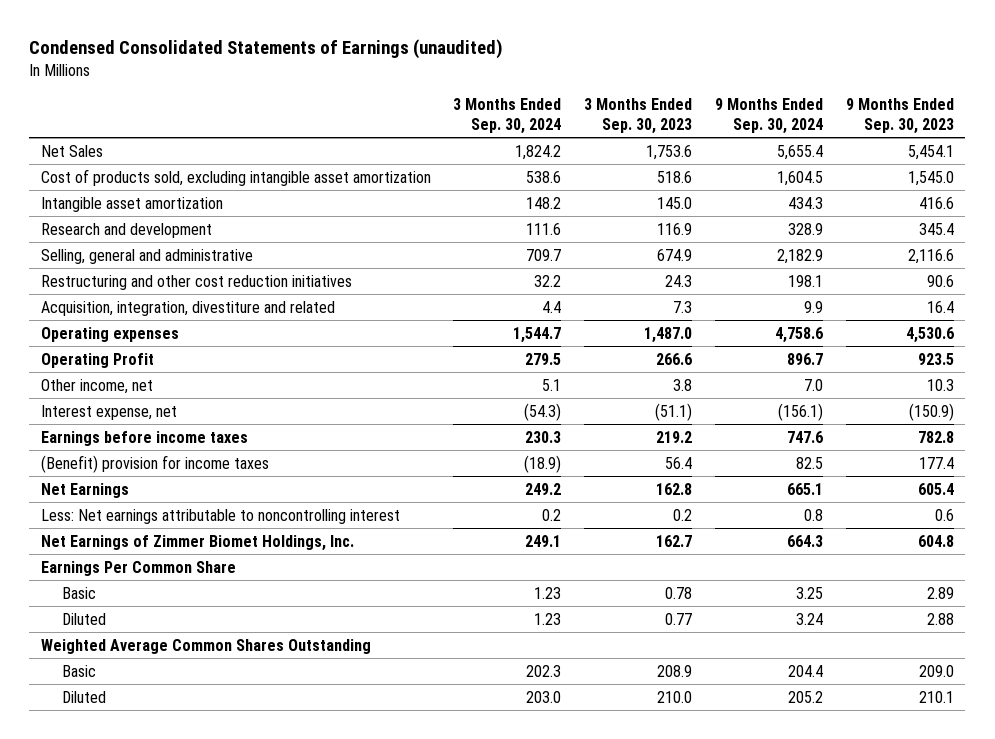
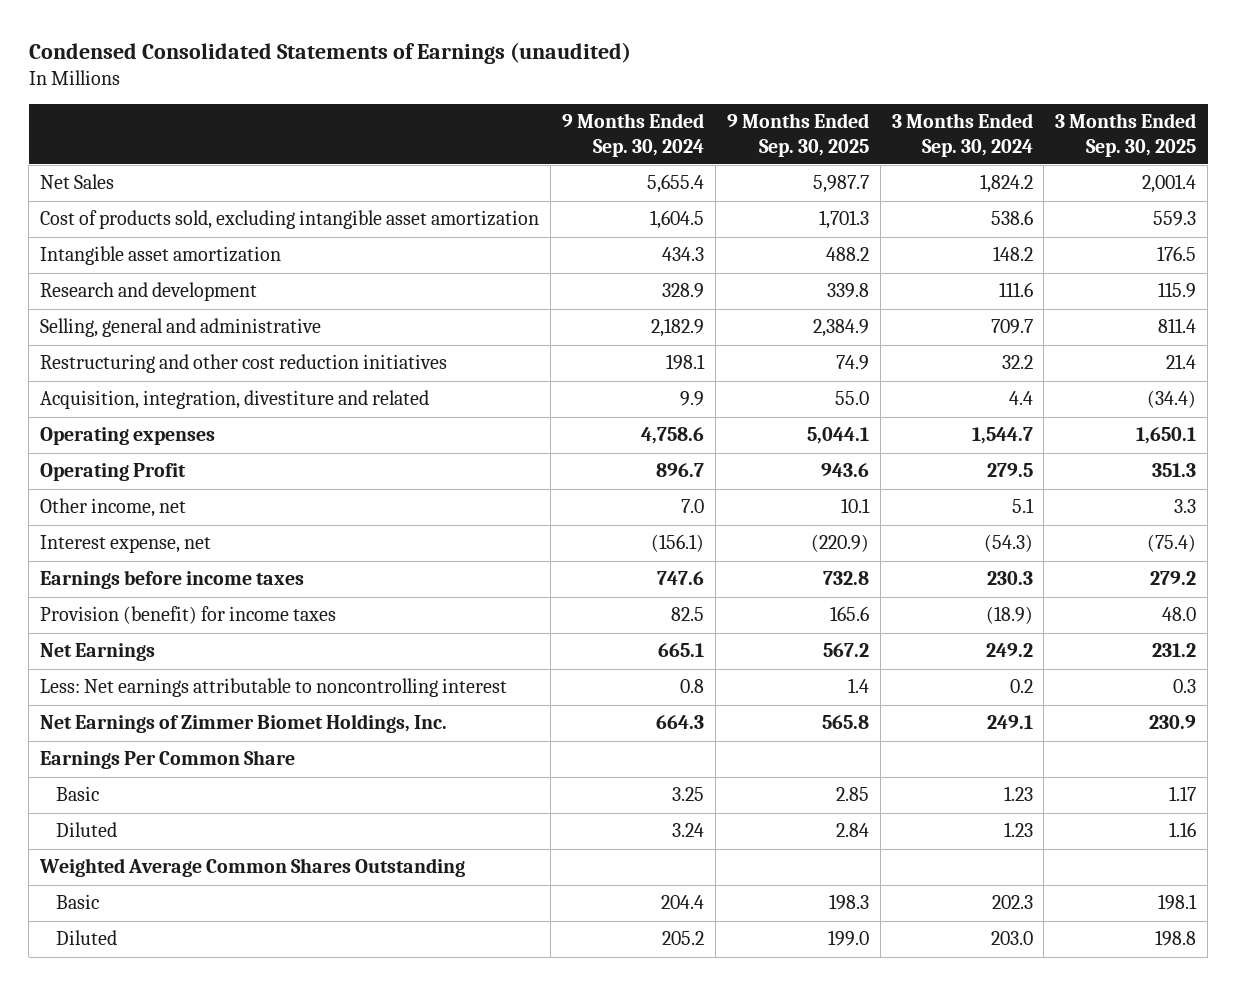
[584,98,693,134] 3 Months Ended Sep. 30, 2023 -> none
[845,98,954,134] 9 Months Ended Sep. 30, 2023 -> none
none -> [726,113,869,157] 9 Months Ended Sep. 30, 2025
none -> [1055,113,1197,157] 3 Months Ended Sep. 30, 2025
[40,454,269,473] (Benefit) provision for income taxes -> [40,606,337,625] Provision (benefit) for income taxes

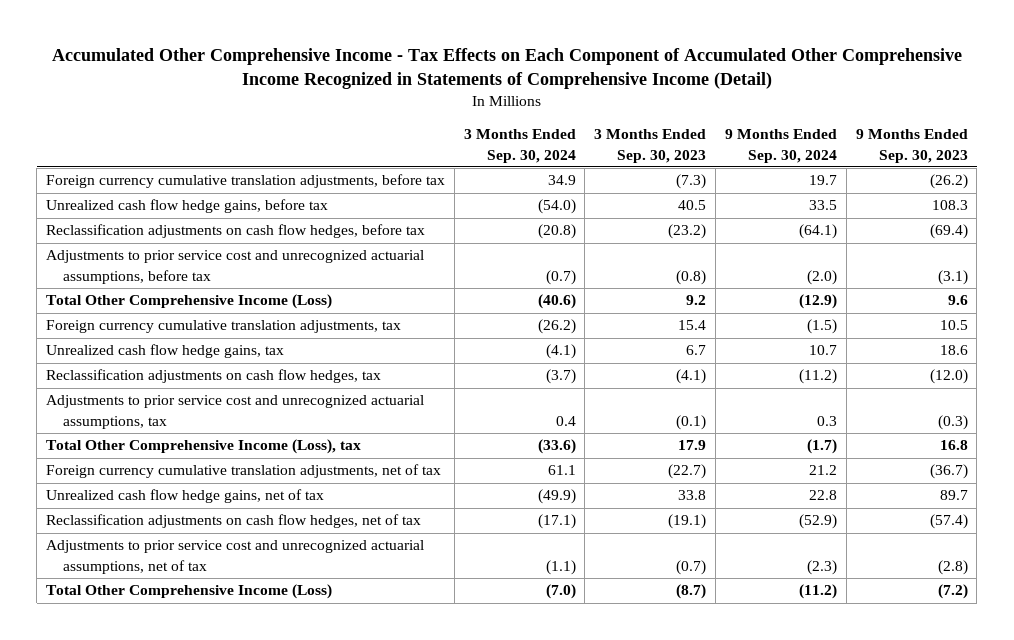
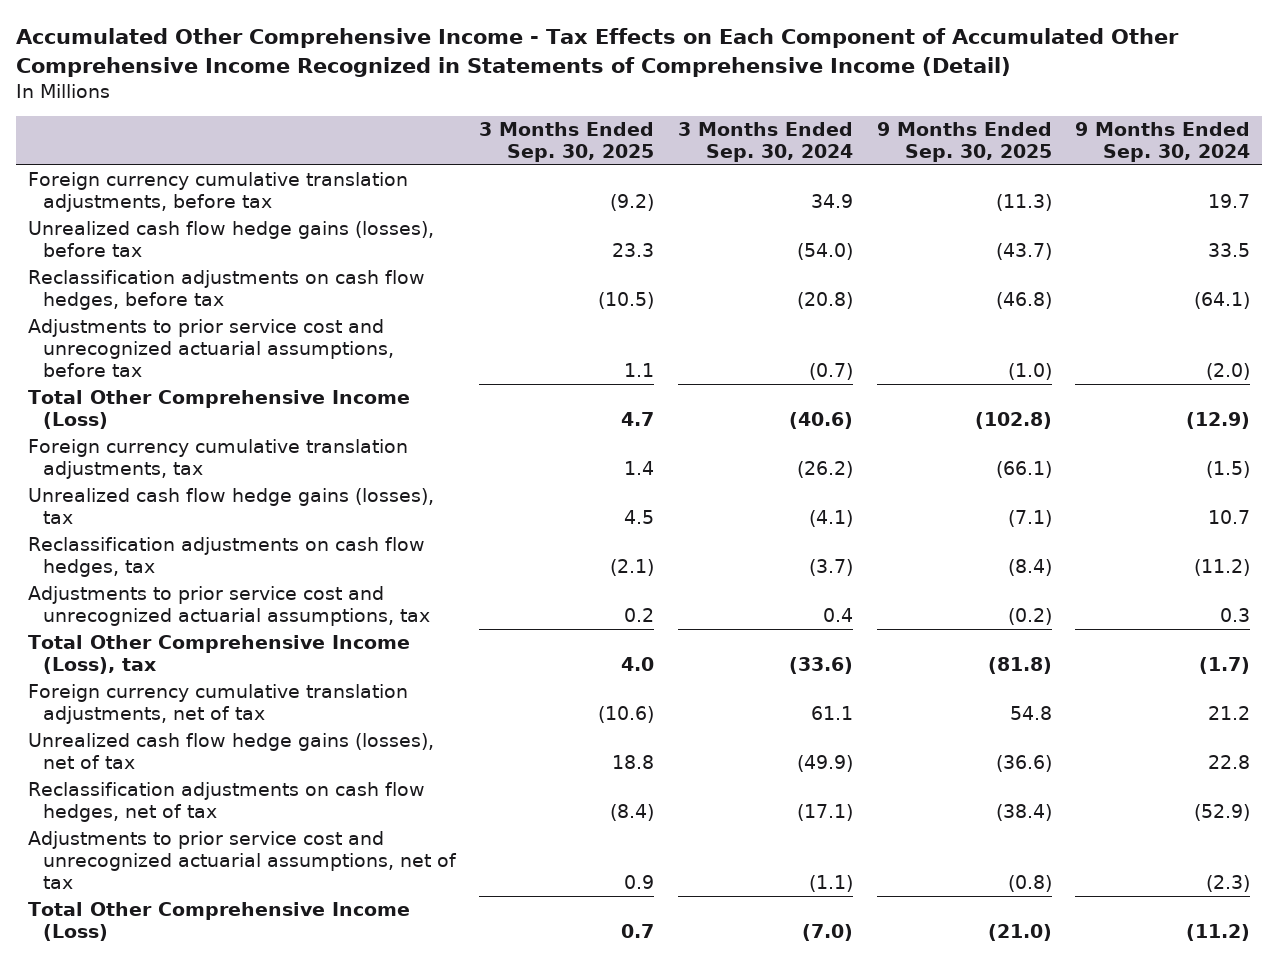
[594,129,707,163] 3 Months Ended Sep. 30, 2023 -> none
[855,129,968,163] 9 Months Ended Sep. 30, 2023 -> none
none -> [479,122,655,163] 3 Months Ended Sep. 30, 2025
none -> [876,122,1052,163] 9 Months Ended Sep. 30, 2025
[45,199,328,214] Unrealized cash flow hedge gains, before tax -> [27,221,434,258] Unrealized cash flow hedge gains (losses), before tax
[45,344,284,359] Unrealized cash flow hedge gains, tax -> [27,488,434,525] Unrealized cash flow hedge gains (losses), tax
[45,489,324,504] Unrealized cash flow hedge gains, net of tax -> [27,733,434,770] Unrealized cash flow hedge gains (losses), net of tax

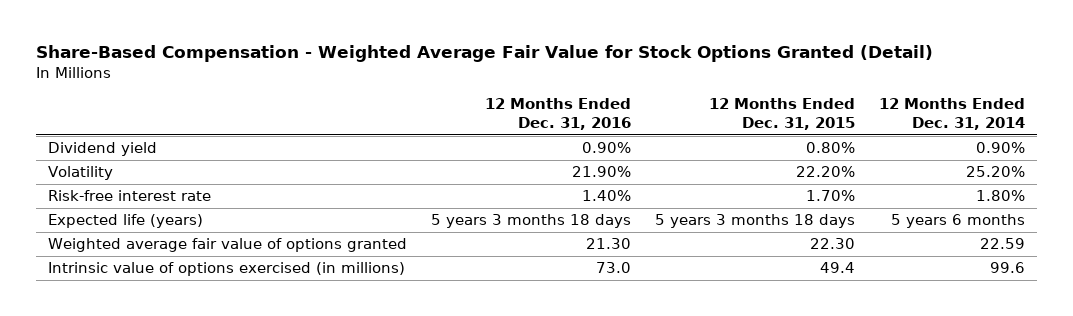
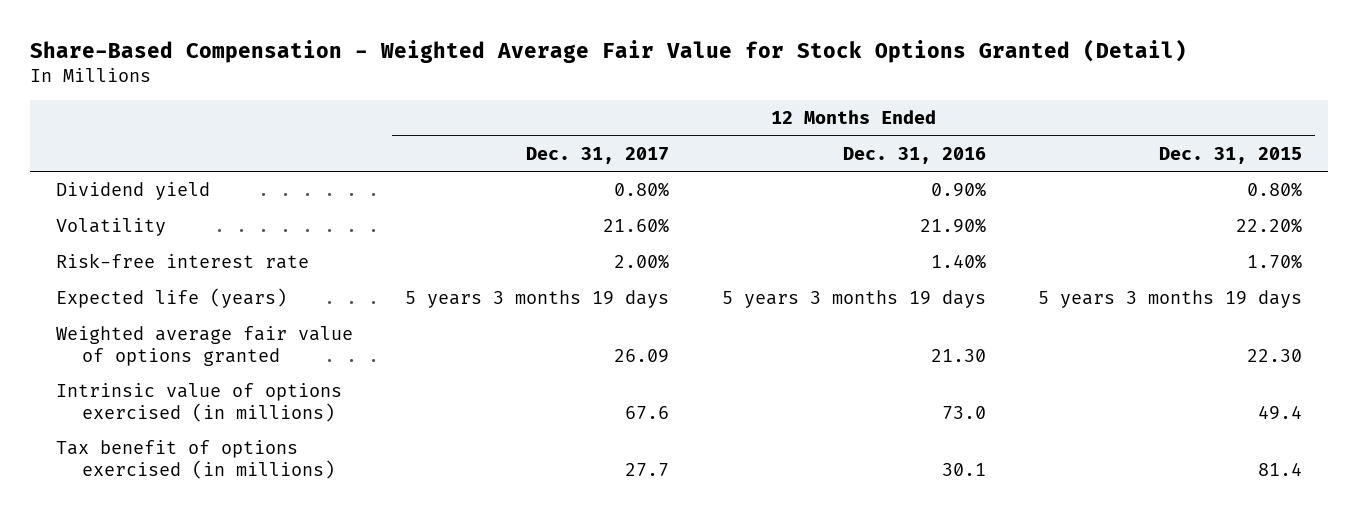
[878,98,1025,130] 12 Months Ended Dec. 31, 2014 -> none
none -> [526,146,670,164] Dec. 31, 2017
[431,214,632,229] 5 years 3 months 18 days -> [721,290,986,309] 5 years 3 months 19 days
[654,214,855,229] 5 years 3 months 18 days -> [1037,290,1302,309] 5 years 3 months 19 days
none -> [56,440,335,479] Tax benefit of options exercised (in millions)

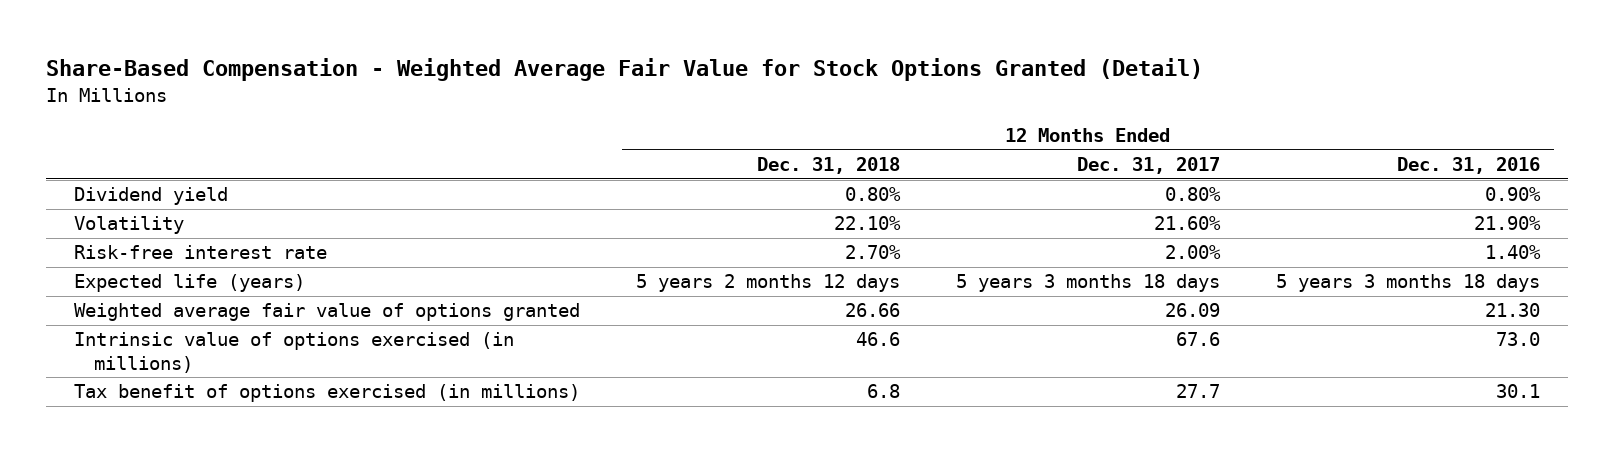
[1158,146,1302,164] Dec. 31, 2015 -> none
none -> [757,157,901,175] Dec. 31, 2018
[405,290,670,309] 5 years 3 months 19 days -> [956,274,1221,293] 5 years 3 months 18 days
[721,290,986,309] 5 years 3 months 19 days -> [1276,274,1541,293] 5 years 3 months 18 days

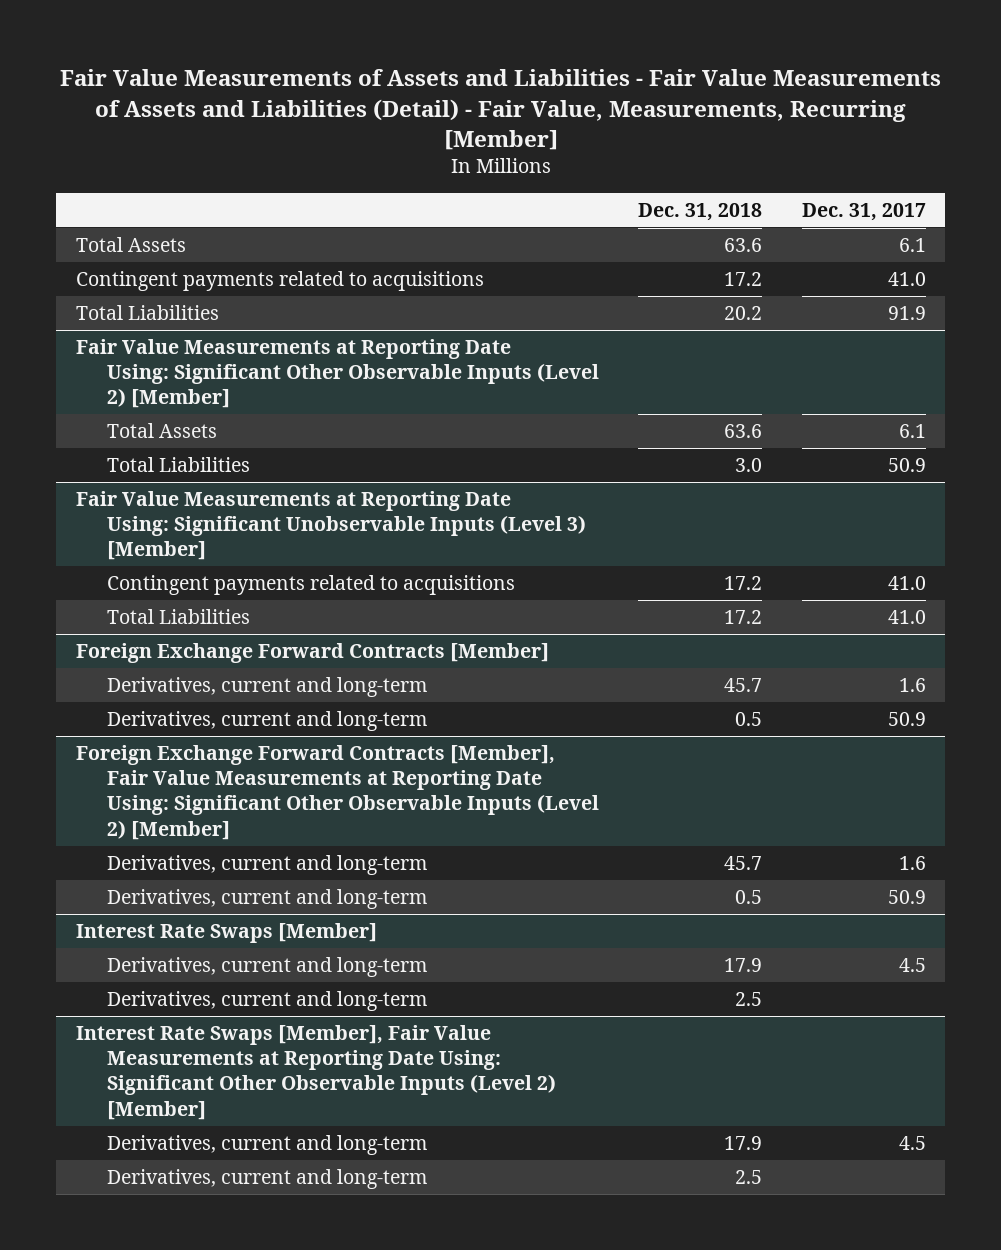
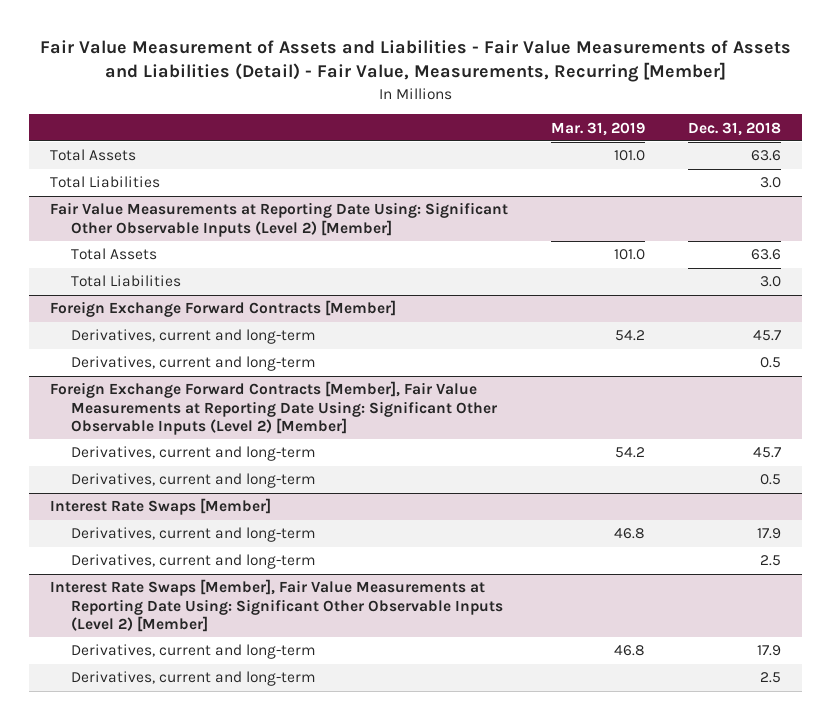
[59,69,941,151] Fair Value Measurements of Assets and Liabilities - Fair Value Measurements of Assets and Liabilities (Detail) - Fair Value, Measurements, Recurring [Member] -> [39,40,791,83] Fair Value Measurement of Assets and Liabilities - Fair Value Measurements of Assets and Liabilities (Detail) - Fair Value, Measurements, Recurring [Member]
[801,203,926,222] Dec. 31, 2017 -> none
none -> [551,121,646,136] Mar. 31, 2019
[75,271,484,292] Contingent payments related to acquisitions -> none
[724,306,763,321] 20.2 -> [759,177,781,189] 3.0
[75,491,586,561] Fair Value Measurements at Reporting Date Using: Significant Unobservable Inputs (Level 3) [Member] -> none
[106,575,515,596] Contingent payments related to acquisitions -> none
[106,609,250,625] Total Liabilities -> none

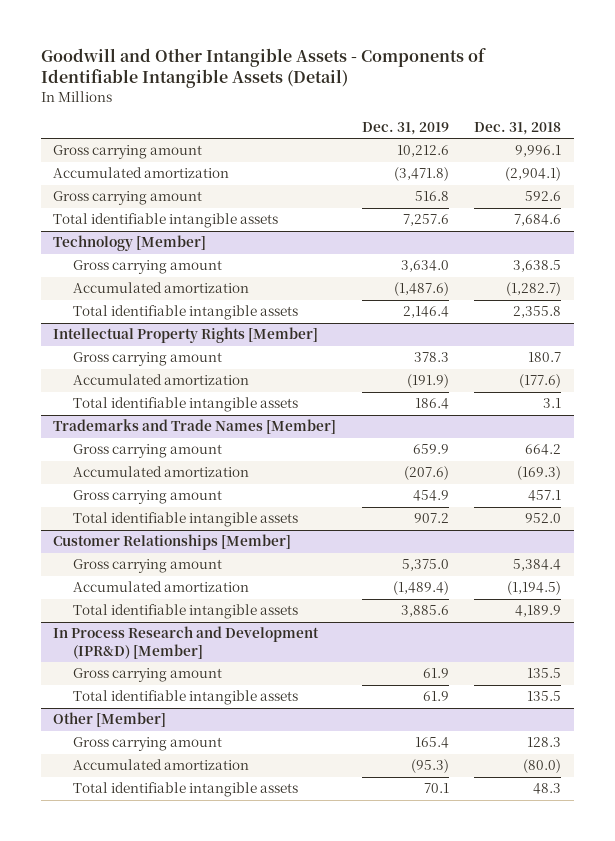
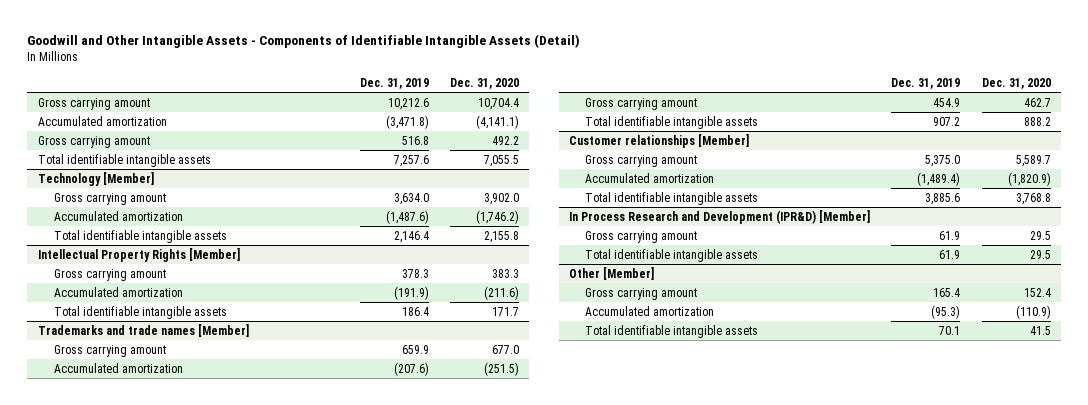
[474,121,562,135] Dec. 31, 2018 -> none
none -> [449,77,519,89] Dec. 31, 2020
[53,419,337,435] Trademarks and Trade Names [Member] -> [37,323,249,337] Trademarks and trade names [Member]
[53,534,292,551] Customer Relationships [Member] -> [569,133,750,148] Customer relationships [Member]

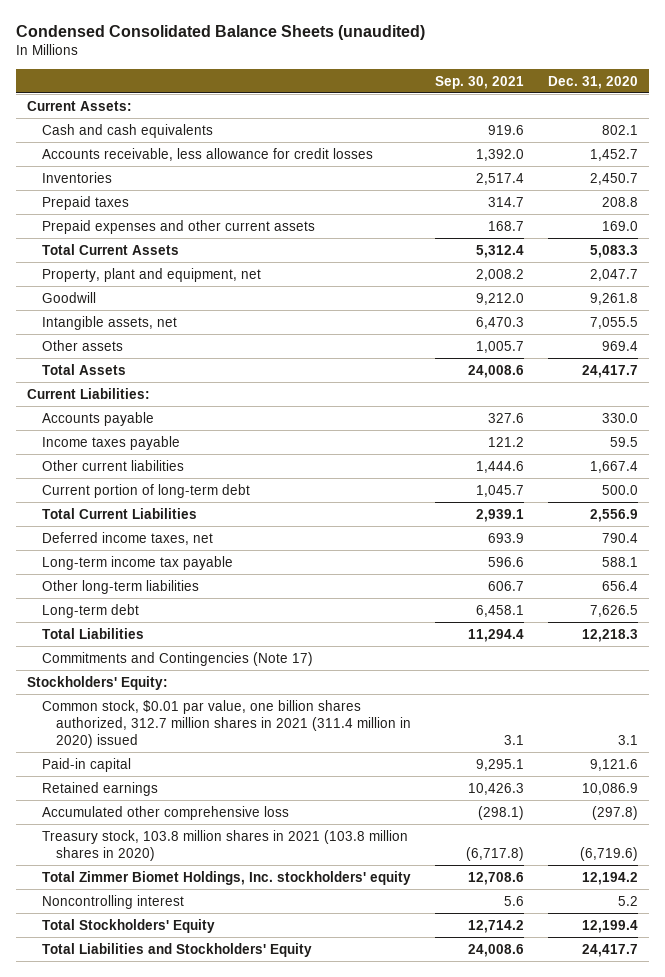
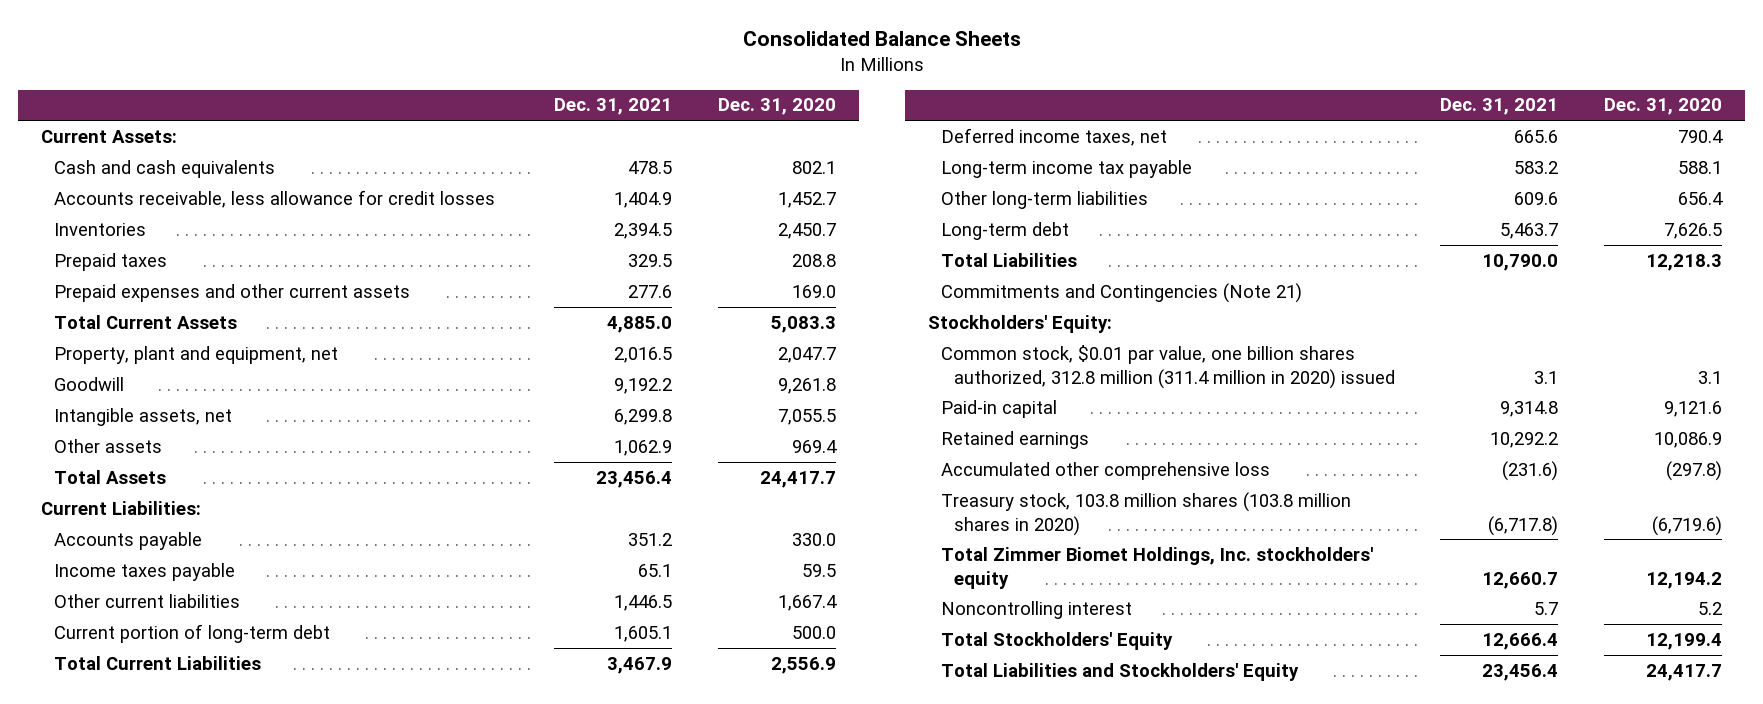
[15,24,425,40] Condensed Consolidated Balance Sheets (unaudited) -> [742,31,1021,47] Consolidated Balance Sheets
[434,75,524,89] Sep. 30, 2021 -> none
none -> [553,98,672,116] Dec. 31, 2021
[41,651,313,666] Commitments and Contingencies (Note 17) -> [940,282,1302,303] Commitments and Contingencies (Note 21)
[41,699,411,748] Common stock, $0.01 par value, one billion shares authorized, 312.7 million shares in 2021 (311.4 million in 2020) issued -> [940,344,1395,389] Common stock, $0.01 par value, one billion shares authorized, 312.8 million (311.4 million in 2020) issued
[41,829,408,861] Treasury stock, 103.8 million shares in 2021 (103.8 million shares in 2020) -> [940,491,1351,536] Treasury stock, 103.8 million shares (103.8 million shares in 2020)

